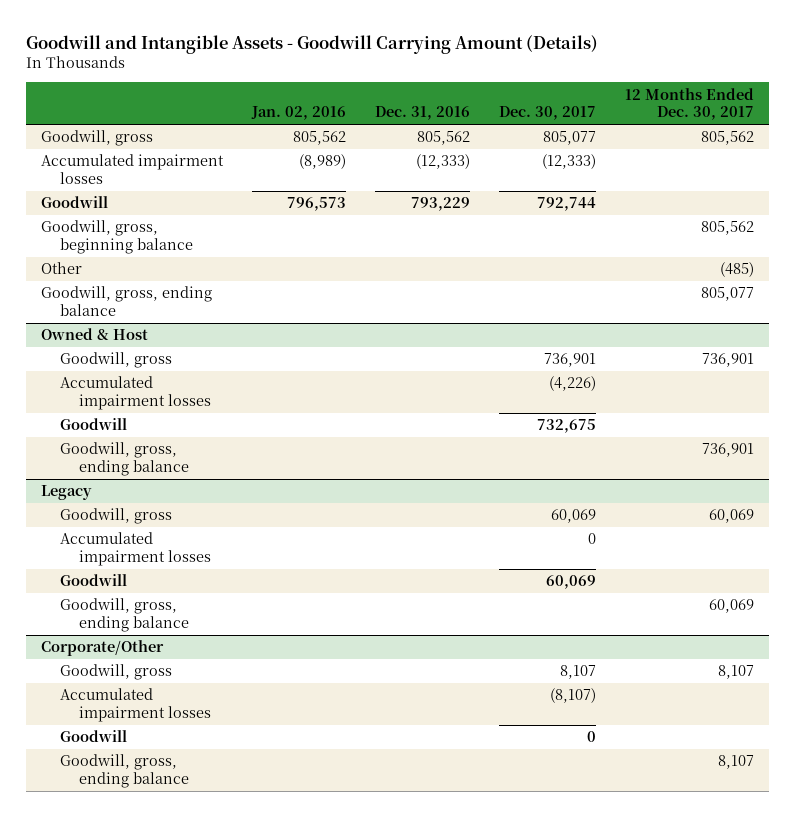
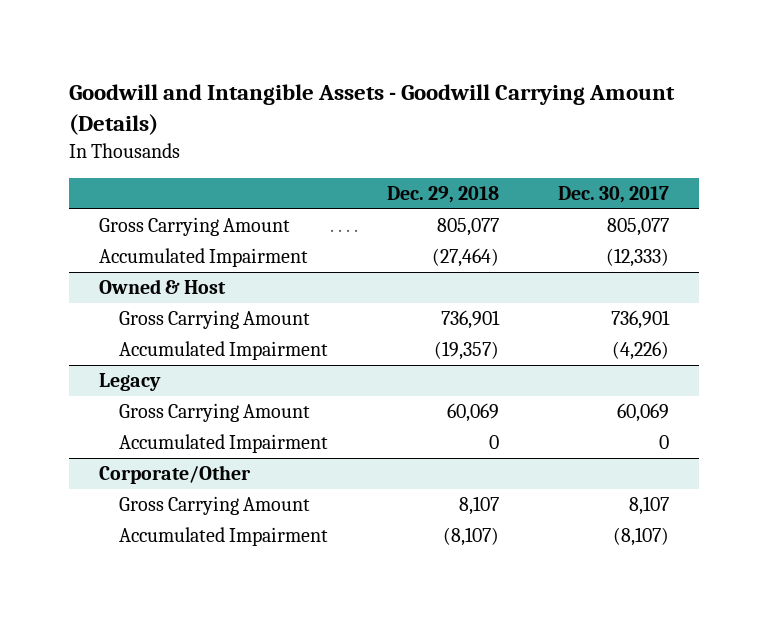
[250,106,346,121] Jan. 02, 2016 -> none
[374,106,470,121] Dec. 31, 2016 -> none
[625,87,755,121] 12 Months Ended Dec. 30, 2017 -> none
none -> [387,186,500,204] Dec. 29, 2018
[40,196,108,209] Goodwill -> none
[40,220,193,254] Goodwill, gross, beginning balance -> none
[40,262,82,275] Other -> none
[40,286,212,316] Goodwill, gross, ending balance -> none
[40,130,153,147] Goodwill, gross -> [98,217,290,237] Gross Carrying Amount
[40,154,224,184] Accumulated impairment losses -> [98,248,308,268] Accumulated Impairment
[59,418,127,431] Goodwill -> none
[59,442,189,476] Goodwill, gross, ending balance -> none
[59,352,172,369] Goodwill, gross -> [119,310,311,330] Gross Carrying Amount
[59,376,211,410] Accumulated impairment losses -> [119,341,329,361] Accumulated Impairment
[59,574,127,587] Goodwill -> none
[59,598,189,632] Goodwill, gross, ending balance -> none
[59,508,172,525] Goodwill, gross -> [119,403,311,423] Gross Carrying Amount
[59,532,211,566] Accumulated impairment losses -> [119,434,329,454] Accumulated Impairment
[59,730,127,743] Goodwill -> none
[59,754,189,788] Goodwill, gross, ending balance -> none
[59,664,172,681] Goodwill, gross -> [119,496,311,516] Gross Carrying Amount
[59,688,211,722] Accumulated impairment losses -> [119,527,329,547] Accumulated Impairment

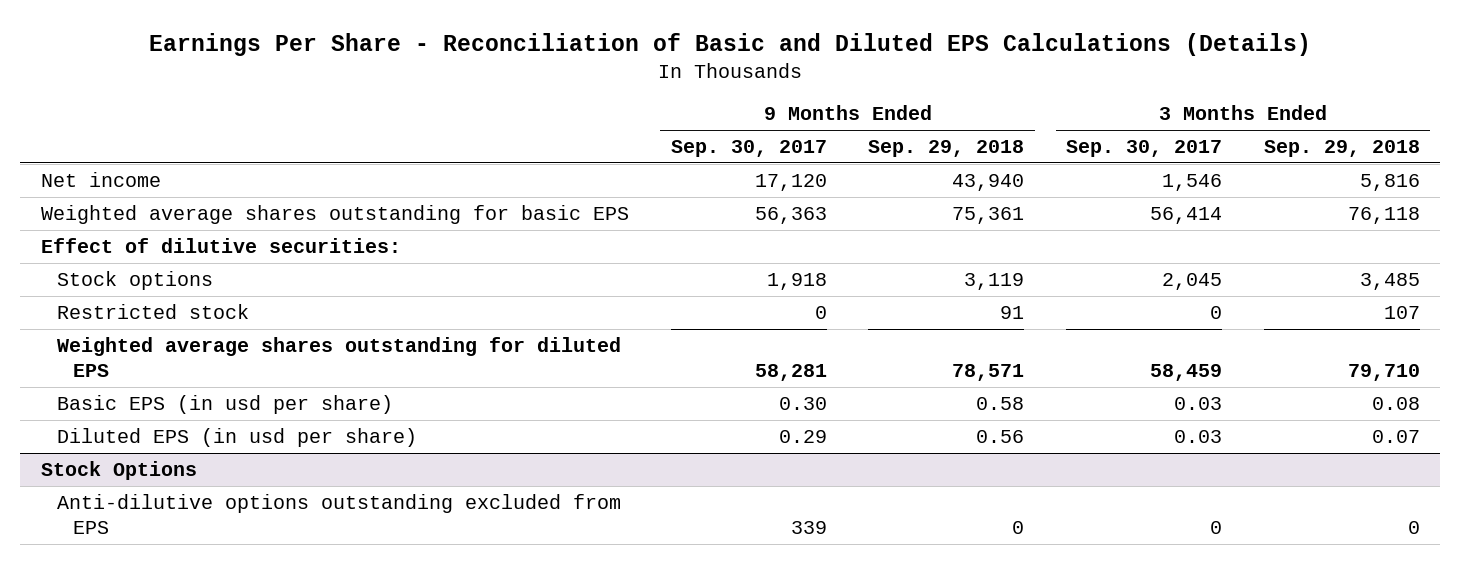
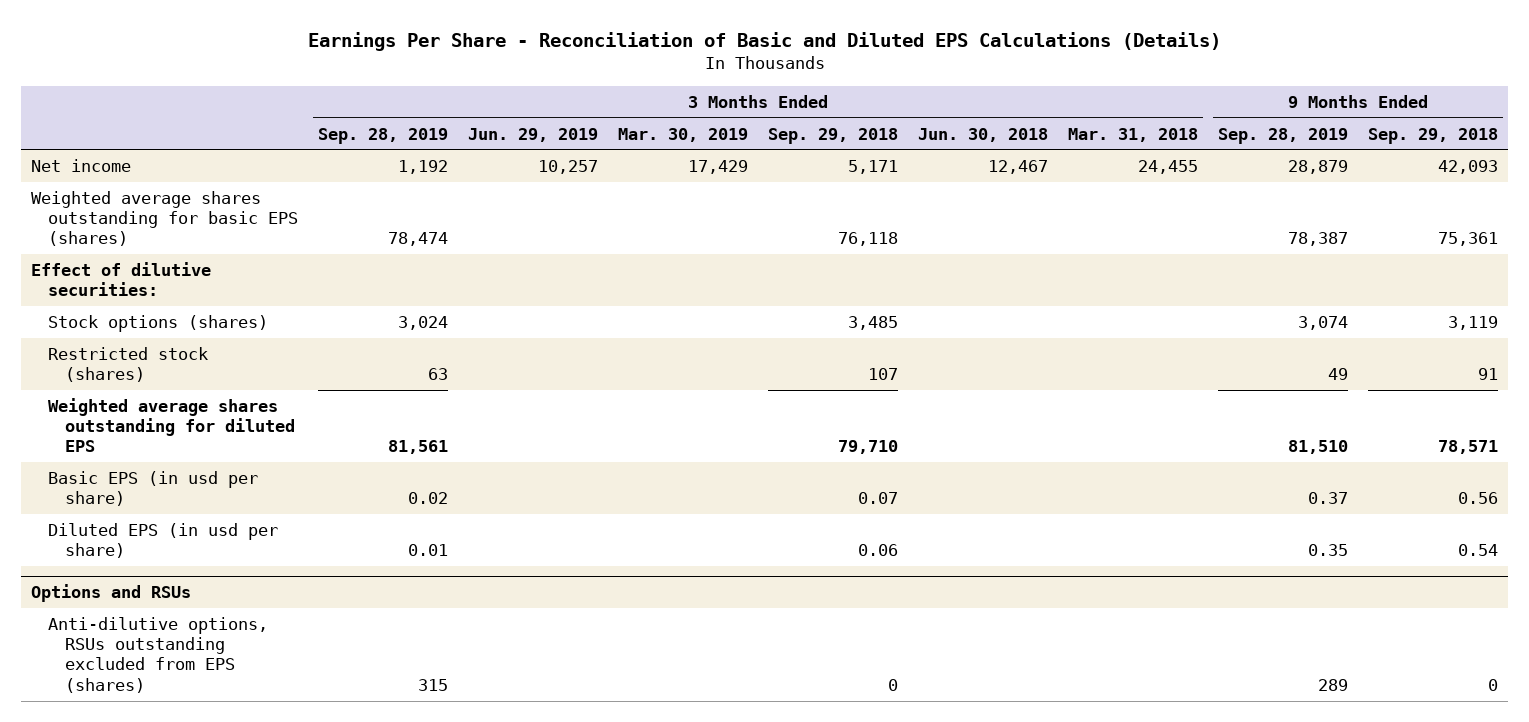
[670,139,827,157] Sep. 30, 2017 -> none
[1066,139,1223,157] Sep. 30, 2017 -> none
none -> [318,127,449,144] Sep. 28, 2019
none -> [468,127,599,142] Jun. 29, 2019
none -> [618,127,749,142] Mar. 30, 2019
none -> [918,127,1049,142] Jun. 30, 2018
none -> [1068,127,1199,142] Mar. 31, 2018
none -> [1218,127,1349,144] Sep. 28, 2019
[952,173,1025,191] 43,940 -> [1438,159,1499,174] 42,093
[1359,173,1420,191] 5,816 -> [848,159,899,174] 5,171
[41,204,630,224] Weighted average shares outstanding for basic EPS -> [31,190,299,247] Weighted average shares outstanding for basic EPS (shares)
[57,270,214,290] Stock options -> [48,314,269,332] Stock options (shares)
[57,303,250,319] Restricted stock -> [48,346,209,383] Restricted stock (shares)
[41,460,198,480] Stock Options -> none
[976,396,1025,410] 0.58 -> [1458,492,1499,505] 0.56
[1371,396,1420,410] 0.08 -> [858,492,899,505] 0.07
[976,429,1025,443] 0.56 -> [1458,544,1499,557] 0.54
[1371,429,1420,443] 0.07 -> [858,544,899,557] 0.06
none -> [31,584,192,603] Options and RSUs
[57,493,622,534] Anti-dilutive options outstanding excluded from EPS -> [48,616,269,693] Anti-dilutive options, RSUs outstanding excluded from EPS (shares)

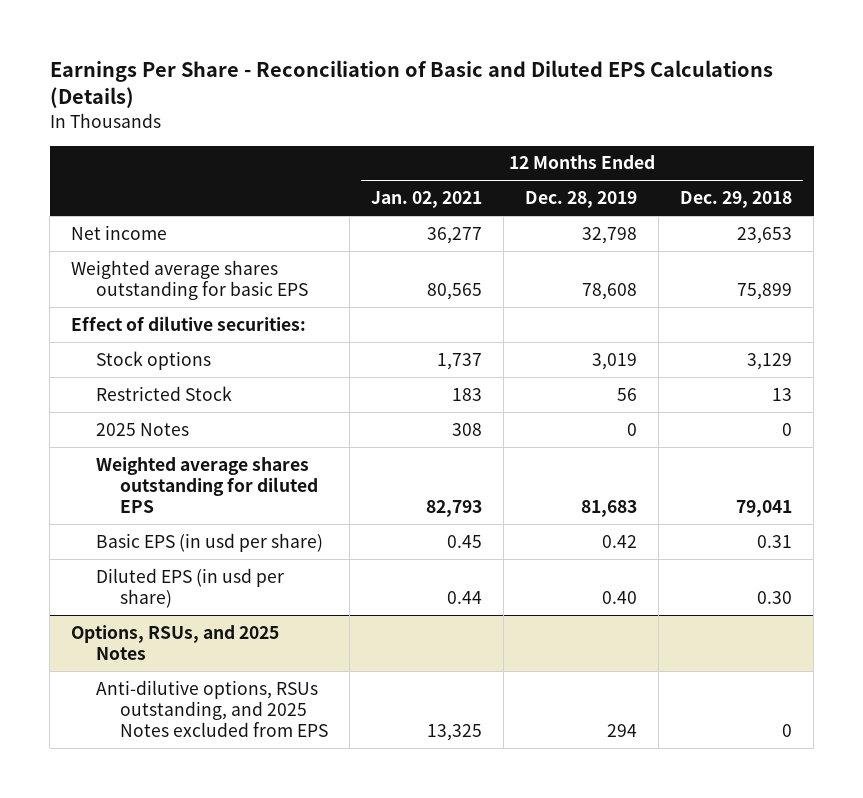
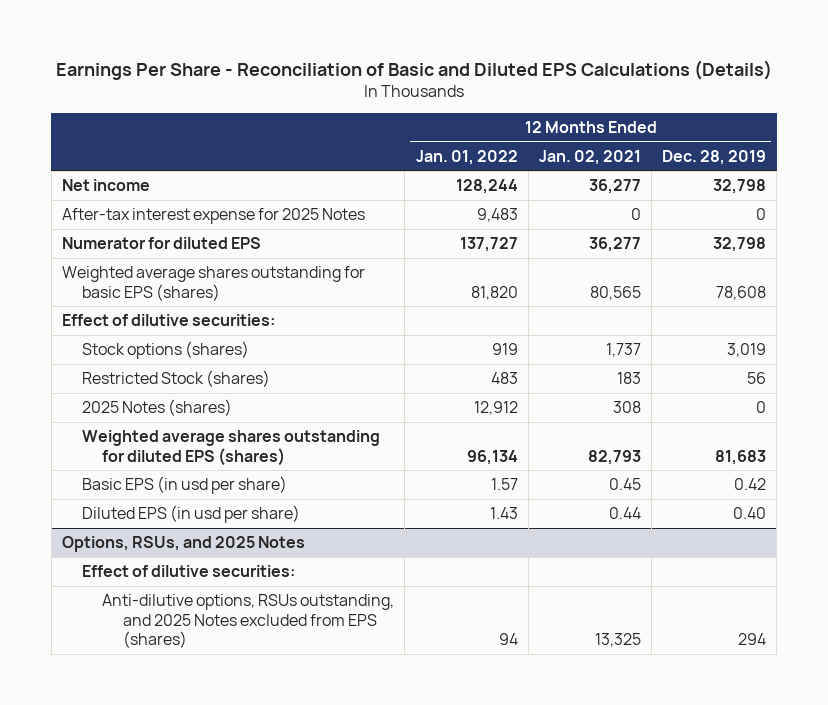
[680,191,793,209] Dec. 29, 2018 -> none
none -> [415,149,518,165] Jan. 01, 2022
none -> [61,208,365,225] After-tax interest expense for 2025 Notes
none -> [61,237,261,250] Numerator for diluted EPS
[71,259,308,301] Weighted average shares outstanding for basic EPS -> [61,266,365,301] Weighted average shares outstanding for basic EPS (shares)
[95,350,211,370] Stock options -> [81,341,249,360] Stock options (shares)
[95,385,232,401] Restricted Stock -> [81,370,270,388] Restricted Stock (shares)
[95,422,189,436] 2025 Notes -> [81,399,232,417] 2025 Notes (shares)
[95,456,319,514] Weighted average shares outstanding for diluted EPS -> [81,430,380,466] Weighted average shares outstanding for diluted EPS (shares)
none -> [81,565,295,578] Effect of dilutive securities:
[95,679,329,738] Anti-dilutive options, RSUs outstanding, and 2025 Notes excluded from EPS -> [102,594,395,649] Anti-dilutive options, RSUs outstanding, and 2025 Notes excluded from EPS (shares)

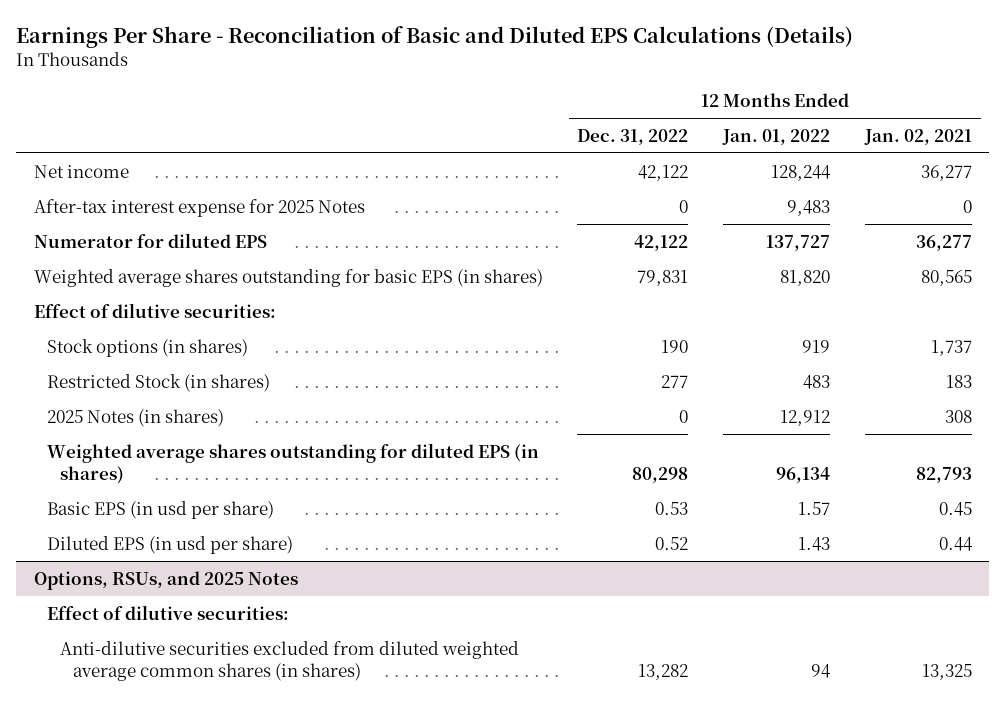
[662,149,767,165] Dec. 28, 2019 -> none
none -> [577,128,689,145] Dec. 31, 2022
[61,266,365,301] Weighted average shares outstanding for basic EPS (shares) -> [33,268,543,287] Weighted average shares outstanding for basic EPS (in shares)
[81,341,249,360] Stock options (shares) -> [46,338,248,357] Stock options (in shares)
[81,370,270,388] Restricted Stock (shares) -> [46,373,270,392] Restricted Stock (in shares)
[81,399,232,417] 2025 Notes (shares) -> [46,408,224,427] 2025 Notes (in shares)
[81,430,380,466] Weighted average shares outstanding for diluted EPS (shares) -> [46,442,539,484] Weighted average shares outstanding for diluted EPS (in shares)
[102,594,395,649] Anti-dilutive options, RSUs outstanding, and 2025 Notes excluded from EPS (shares) -> [59,640,519,681] Anti-dilutive securities excluded from diluted weighted average common shares (in shares)

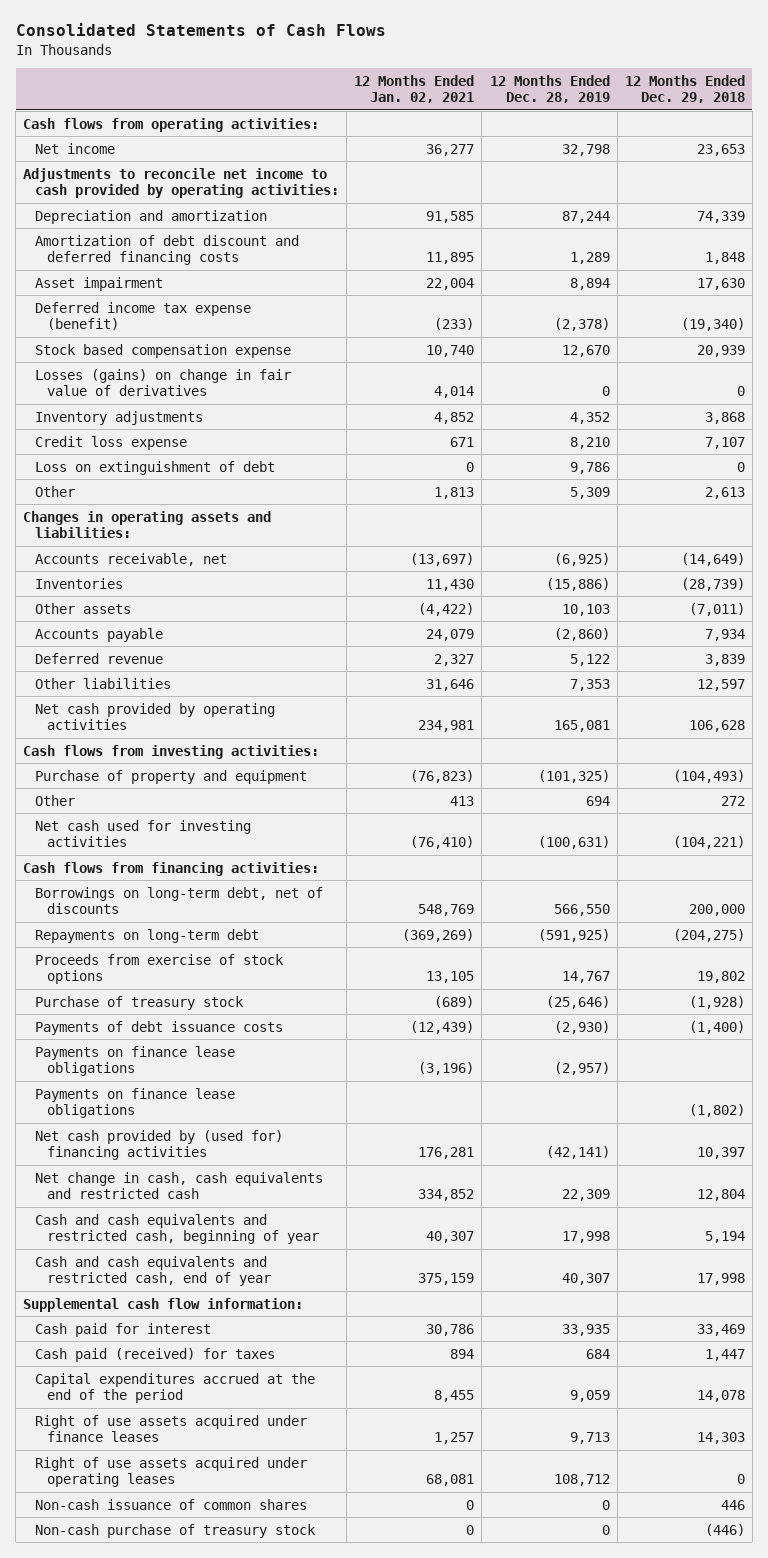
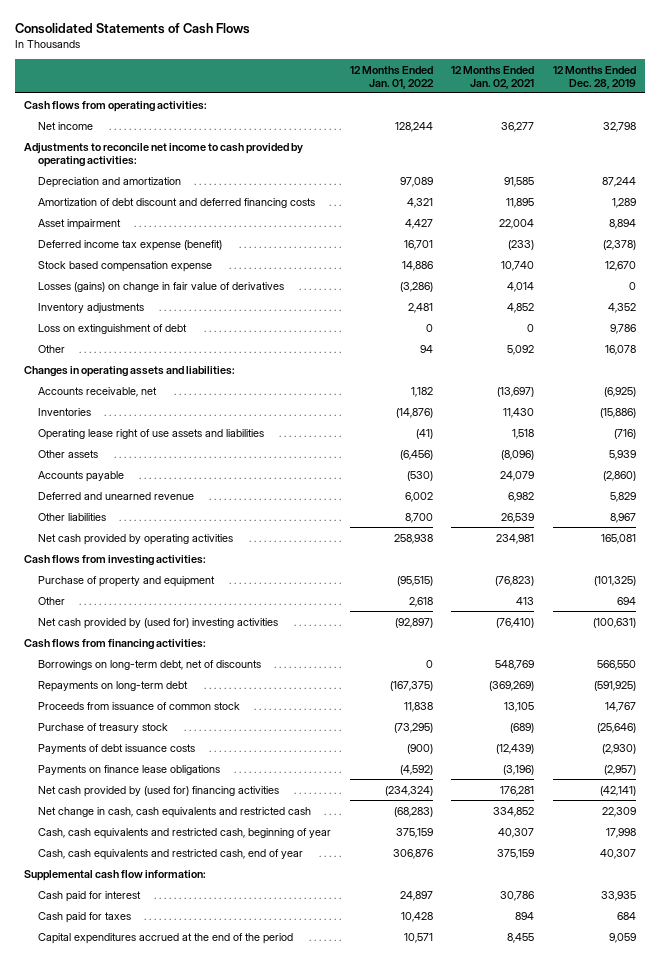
[624,74,745,103] 12 Months Ended Dec. 29, 2018 -> none
none -> [349,65,434,89] 12 Months Ended Jan. 01, 2022
[35,435,188,450] Credit loss expense -> none
[434,486,475,499] 1,813 -> [507,344,535,355] 5,092
[569,486,610,499] 5,309 -> [605,344,637,355] 16,078
none -> [38,428,265,440] Operating lease right of use assets and liabilities
[418,602,475,616] (4,422) -> [501,449,535,460] (8,096)
[561,603,610,616] 10,103 -> [609,449,637,460] 5,939
[35,652,164,664] Deferred revenue -> [38,491,195,500] Deferred and unearned revenue
[434,653,475,666] 2,327 -> [508,491,535,502] 6,982
[569,653,610,666] 5,122 -> [610,491,637,502] 5,829
[426,678,475,691] 31,646 -> [501,512,535,523] 26,539
[569,678,610,691] 7,353 -> [610,512,637,523] 8,967
[35,819,252,848] Net cash used for investing activities -> [38,617,279,629] Net cash provided by (used for) investing activities
[35,953,285,985] Proceeds from exercise of stock options -> [38,701,241,710] Proceeds from issuance of common stock
[35,1087,236,1119] Payments on finance lease obligations -> none
[35,1213,319,1245] Cash and cash equivalents and restricted cash, beginning of year -> [38,827,332,839] Cash, cash equivalents and restricted cash, beginning of year
[35,1255,271,1287] Cash and cash equivalents and restricted cash, end of year -> [38,848,304,860] Cash, cash equivalents and restricted cash, end of year
[35,1347,276,1362] Cash paid (received) for taxes -> [38,911,132,923] Cash paid for taxes
[35,1414,308,1443] Right of use assets acquired under finance leases -> none
[35,1456,308,1488] Right of use assets acquired under operating leases -> none
[35,1498,308,1510] Non-cash issuance of common shares -> none
[35,1523,317,1538] Non-cash purchase of treasury stock -> none

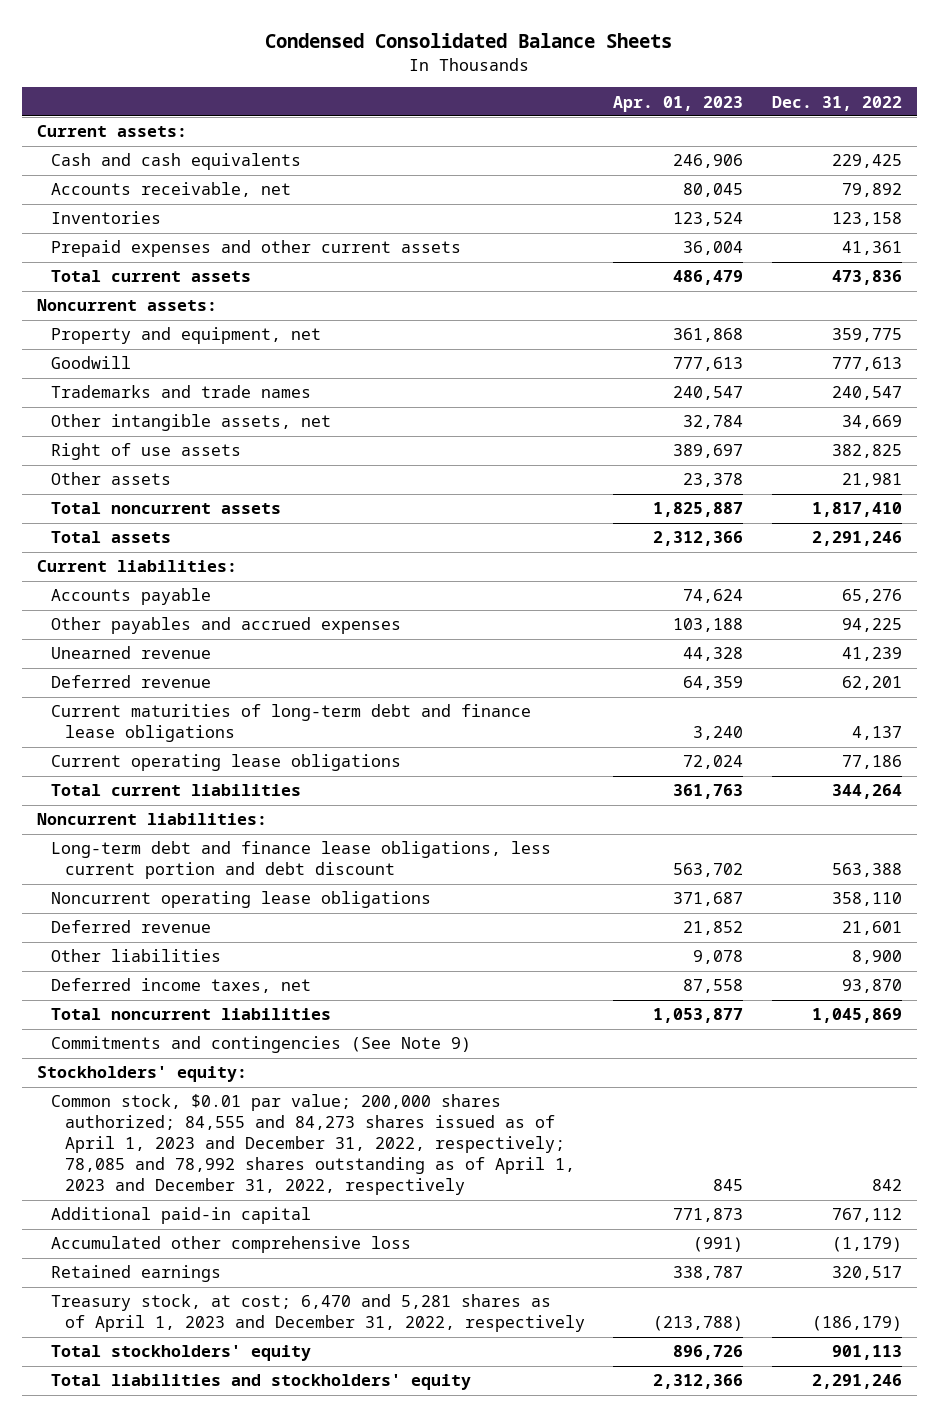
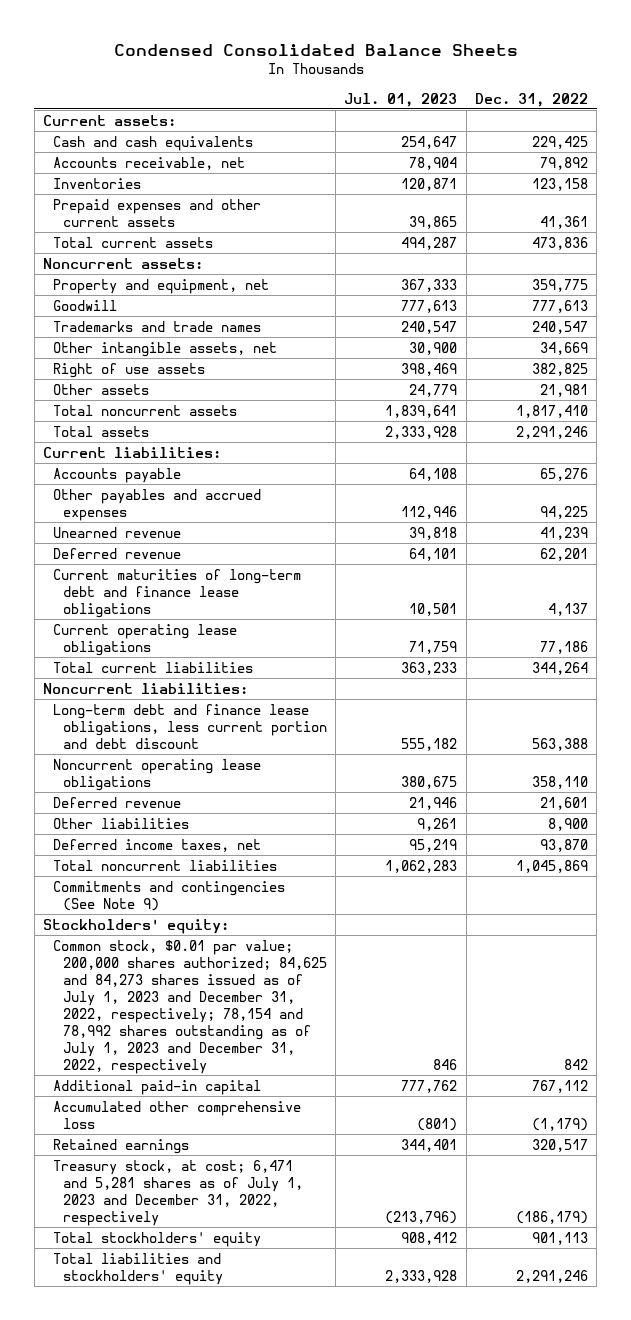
[613,95,744,112] Apr. 01, 2023 -> none
none -> [344,92,458,107] Jul. 01, 2023
[50,1094,575,1196] Common stock, $0.01 par value; 200,000 shares authorized; 84,555 and 84,273 shares issued as of April 1, 2023 and December 31, 2022, respectively; 78,085 and 78,992 shares outstanding as of April 1, 2023 and December 31, 2022, respectively -> [53,939,327,1075] Common stock, $0.01 par value; 200,000 shares authorized; 84,625 and 84,273 shares issued as of July 1, 2023 and December 31, 2022, respectively; 78,154 and 78,992 shares outstanding as of July 1, 2023 and December 31, 2022, respectively
[50,1294,585,1333] Treasury stock, at cost; 6,470 and 5,281 shares as of April 1, 2023 and December 31, 2022, respectively -> [53,1159,303,1226] Treasury stock, at cost; 6,471 and 5,281 shares as of July 1, 2023 and December 31, 2022, respectively

